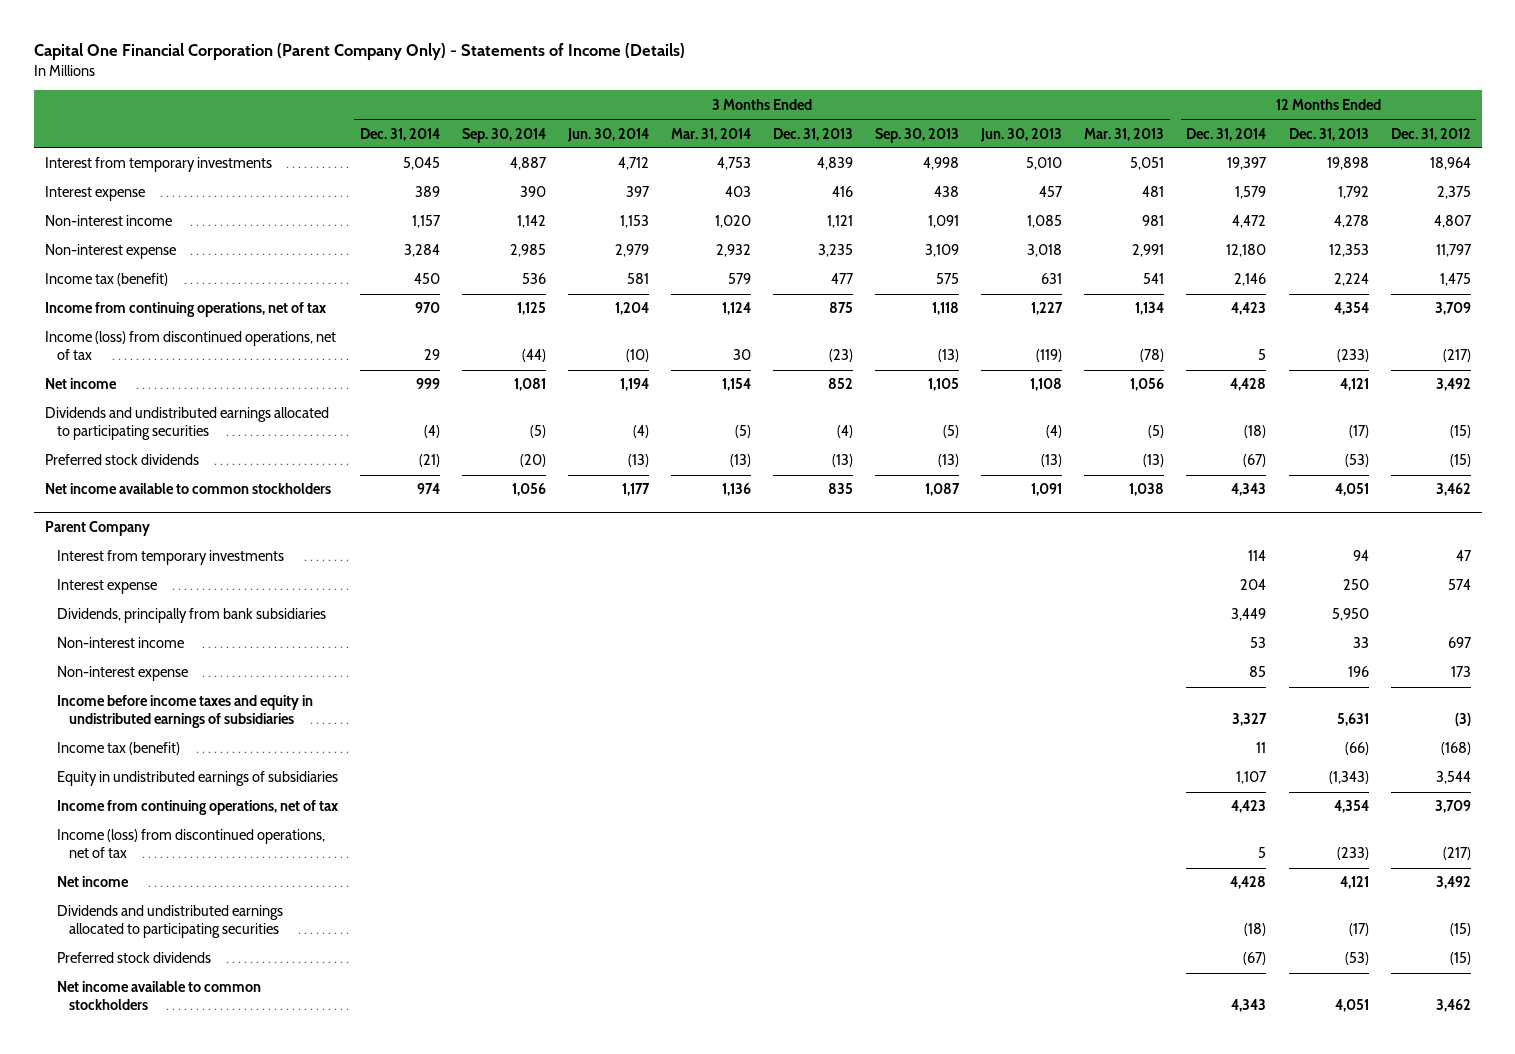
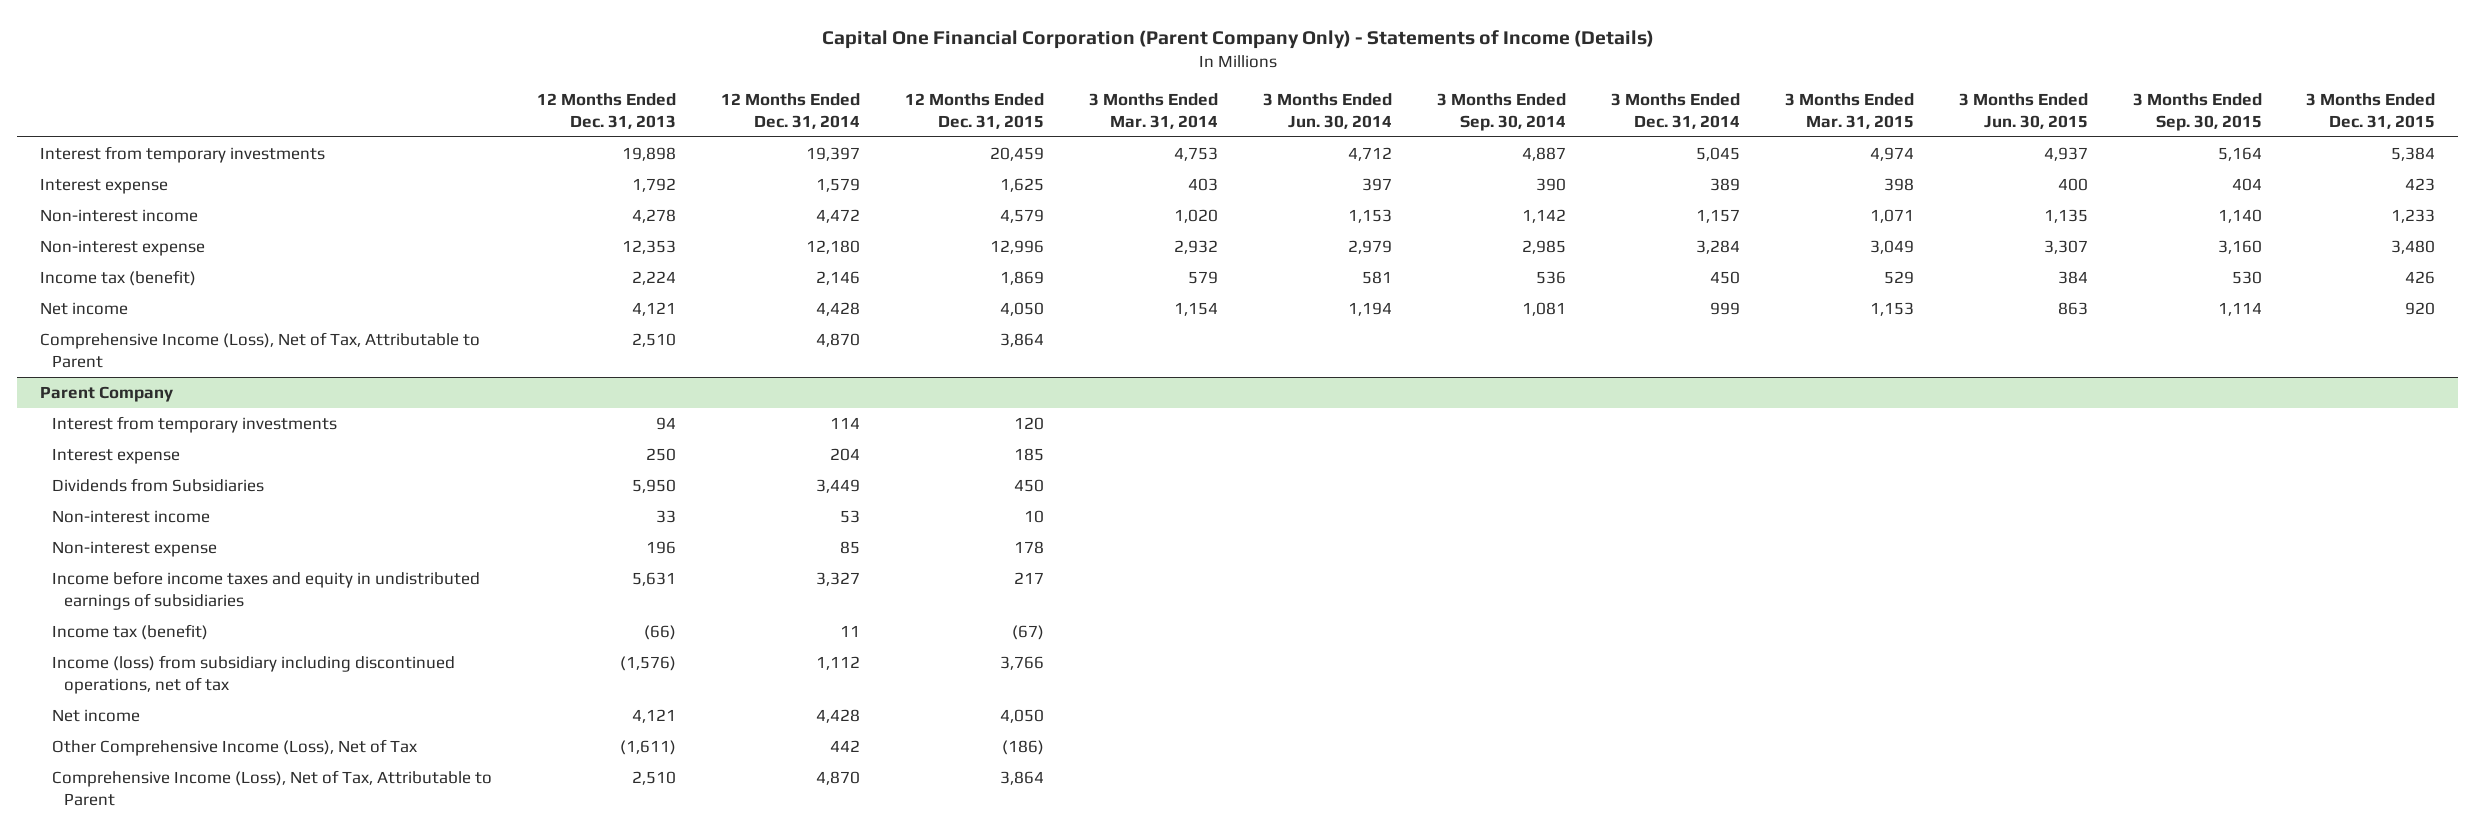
[773,127,854,141] Dec. 31, 2013 -> none
[875,127,960,143] Sep. 30, 2013 -> none
[980,127,1063,142] Jun. 30, 2013 -> none
[1084,127,1165,141] Mar. 31, 2013 -> none
[1390,127,1471,141] Dec. 31, 2012 -> none
none -> [904,93,1044,129] 12 Months Ended Dec. 31, 2015
none -> [1784,93,1914,129] 3 Months Ended Mar. 31, 2015
none -> [1958,93,2088,129] 3 Months Ended Jun. 30, 2015
none -> [2132,93,2262,131] 3 Months Ended Sep. 30, 2015
none -> [2306,93,2436,129] 3 Months Ended Dec. 31, 2015
[44,302,326,318] Income from continuing operations, net of tax -> none
[44,331,336,361] Income (loss) from discontinued operations, net of tax -> none
[44,407,329,441] Dividends and undistributed earnings allocated to participating securities -> none
[44,454,199,466] Preferred stock dividends -> none
[44,483,331,495] Net income available to common stockholders -> none
none -> [39,332,480,369] Comprehensive Income (Loss), Net of Tax, Attributable to Parent
[56,608,326,624] Dividends, principally from bank subsidiaries -> [51,478,264,493] Dividends from Subsidiaries
[56,771,338,787] Equity in undistributed earnings of subsidiaries -> none
[56,800,338,816] Income from continuing operations, net of tax -> none
[56,829,325,859] Income (loss) from discontinued operations, net of tax -> [51,655,455,695] Income (loss) from subsidiary including discontinued operations, net of tax
[1258,847,1267,859] 5 -> [815,656,860,671] 1,112
[1336,847,1369,861] (233) -> [619,656,676,672] (1,576)
[56,905,283,939] Dividends and undistributed earnings allocated to participating securities -> none
[56,952,211,964] Preferred stock dividends -> none
[56,981,261,1011] Net income available to common stockholders -> none
none -> [51,739,417,757] Other Comprehensive Income (Loss), Net of Tax
none -> [51,770,492,807] Comprehensive Income (Loss), Net of Tax, Attributable to Parent

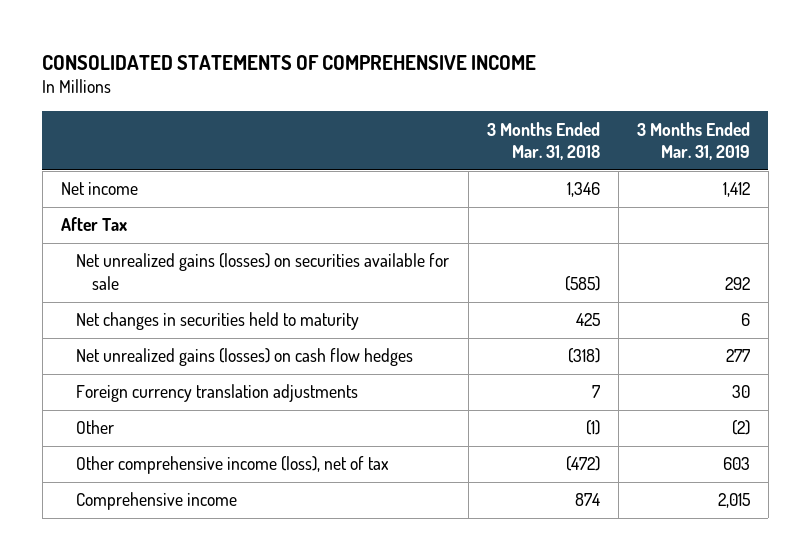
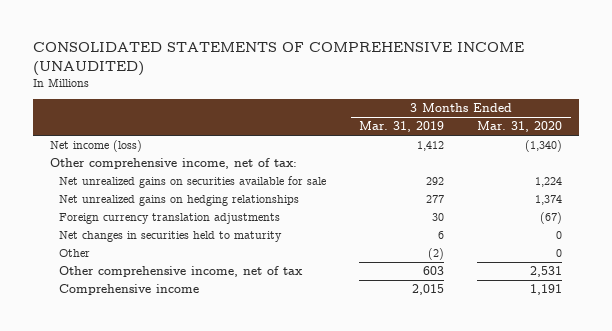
[42,54,537,70] CONSOLIDATED STATEMENTS OF COMPREHENSIVE INCOME -> [33,42,525,76] CONSOLIDATED STATEMENTS OF COMPREHENSIVE INCOME (UNAUDITED)
[486,121,600,161] 3 Months Ended Mar. 31, 2018 -> none
none -> [477,121,563,133] Mar. 31, 2020
[60,182,138,196] Net income -> [49,140,142,153] Net income (loss)
[60,217,127,232] After Tax -> [49,158,297,170] Other comprehensive income, net of tax:
[76,253,450,291] Net unrealized gains (losses) on securities available for sale -> [59,176,327,189] Net unrealized gains on securities available for sale
[76,348,414,367] Net unrealized gains (losses) on cash flow hedges -> [59,195,300,207] Net unrealized gains on hedging relationships
[76,312,360,331] Net changes in securities held to maturity -> [59,231,283,243] Net changes in securities held to maturity
[76,456,390,475] Other comprehensive income (loss), net of tax -> [59,266,304,278] Other comprehensive income, net of tax

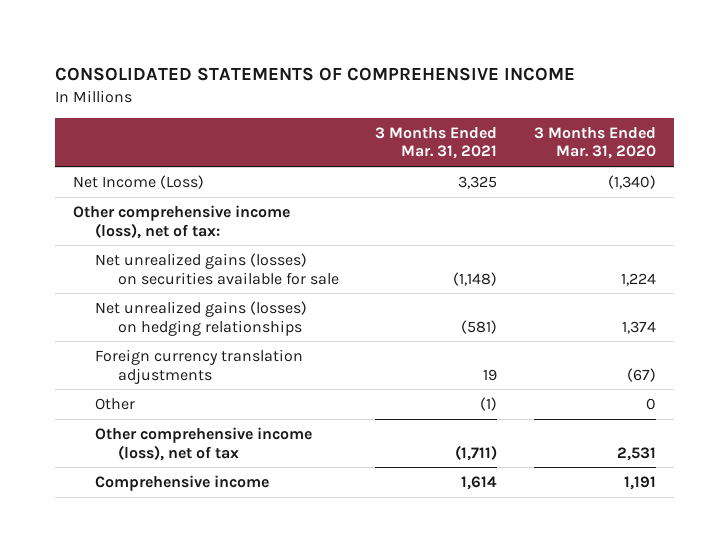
[33,42,525,76] CONSOLIDATED STATEMENTS OF COMPREHENSIVE INCOME (UNAUDITED) -> [54,66,575,81] CONSOLIDATED STATEMENTS OF COMPREHENSIVE INCOME
[359,121,445,133] Mar. 31, 2019 -> none
none -> [375,126,498,160] 3 Months Ended Mar. 31, 2021
[49,140,142,153] Net income (loss) -> [72,174,204,189] Net Income (Loss)
[49,158,297,170] Other comprehensive income, net of tax: -> [72,204,290,239] Other comprehensive income (loss), net of tax:
[59,176,327,189] Net unrealized gains on securities available for sale -> [95,252,340,285] Net unrealized gains (losses) on securities available for sale
[59,195,300,207] Net unrealized gains on hedging relationships -> [95,300,308,336] Net unrealized gains (losses) on hedging relationships
[59,231,283,243] Net changes in securities held to maturity -> none
[59,266,304,278] Other comprehensive income, net of tax -> [95,426,313,461] Other comprehensive income (loss), net of tax

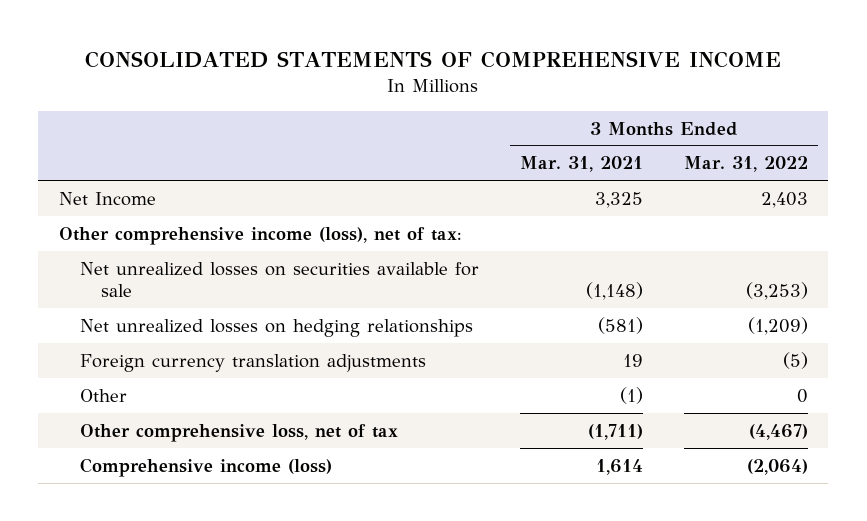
[533,126,656,160] 3 Months Ended Mar. 31, 2020 -> none
none -> [683,156,808,173] Mar. 31, 2022
[72,174,204,189] Net Income (Loss) -> [58,191,156,206] Net Income
[95,252,340,285] Net unrealized gains (losses) on securities available for sale -> [79,261,479,298] Net unrealized losses on securities available for sale
[95,300,308,336] Net unrealized gains (losses) on hedging relationships -> [79,318,473,337] Net unrealized losses on hedging relationships
[95,426,313,461] Other comprehensive income (loss), net of tax -> [79,423,398,442] Other comprehensive loss, net of tax
[95,474,270,491] Comprehensive income -> [79,457,332,477] Comprehensive income (loss)

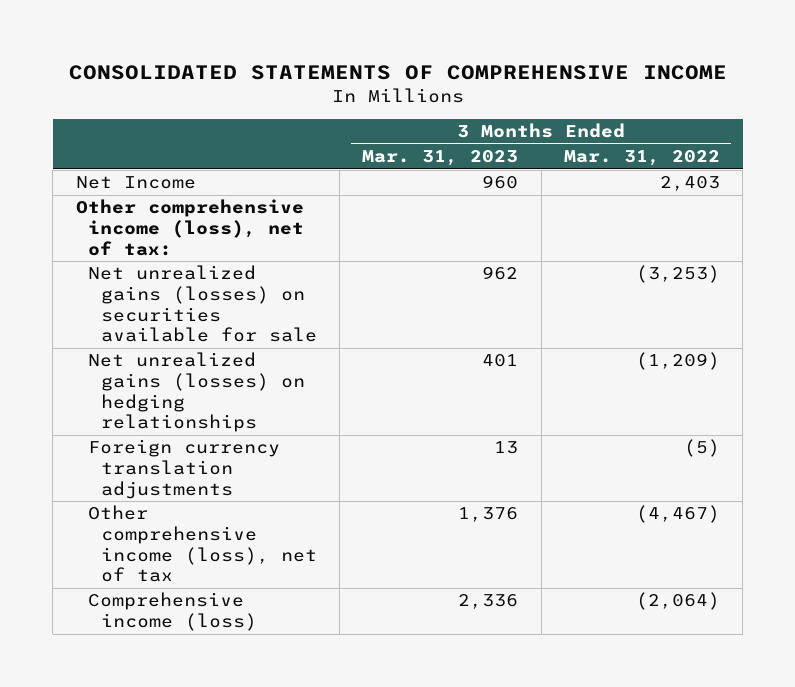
[519,156,643,173] Mar. 31, 2021 -> none
none -> [362,150,519,167] Mar. 31, 2023
[79,261,479,298] Net unrealized losses on securities available for sale -> [88,265,317,343] Net unrealized gains (losses) on securities available for sale
[79,318,473,337] Net unrealized losses on hedging relationships -> [88,352,305,433] Net unrealized gains (losses) on hedging relationships
[79,388,127,402] Other -> none
[79,423,398,442] Other comprehensive loss, net of tax -> [88,505,317,583] Other comprehensive income (loss), net of tax

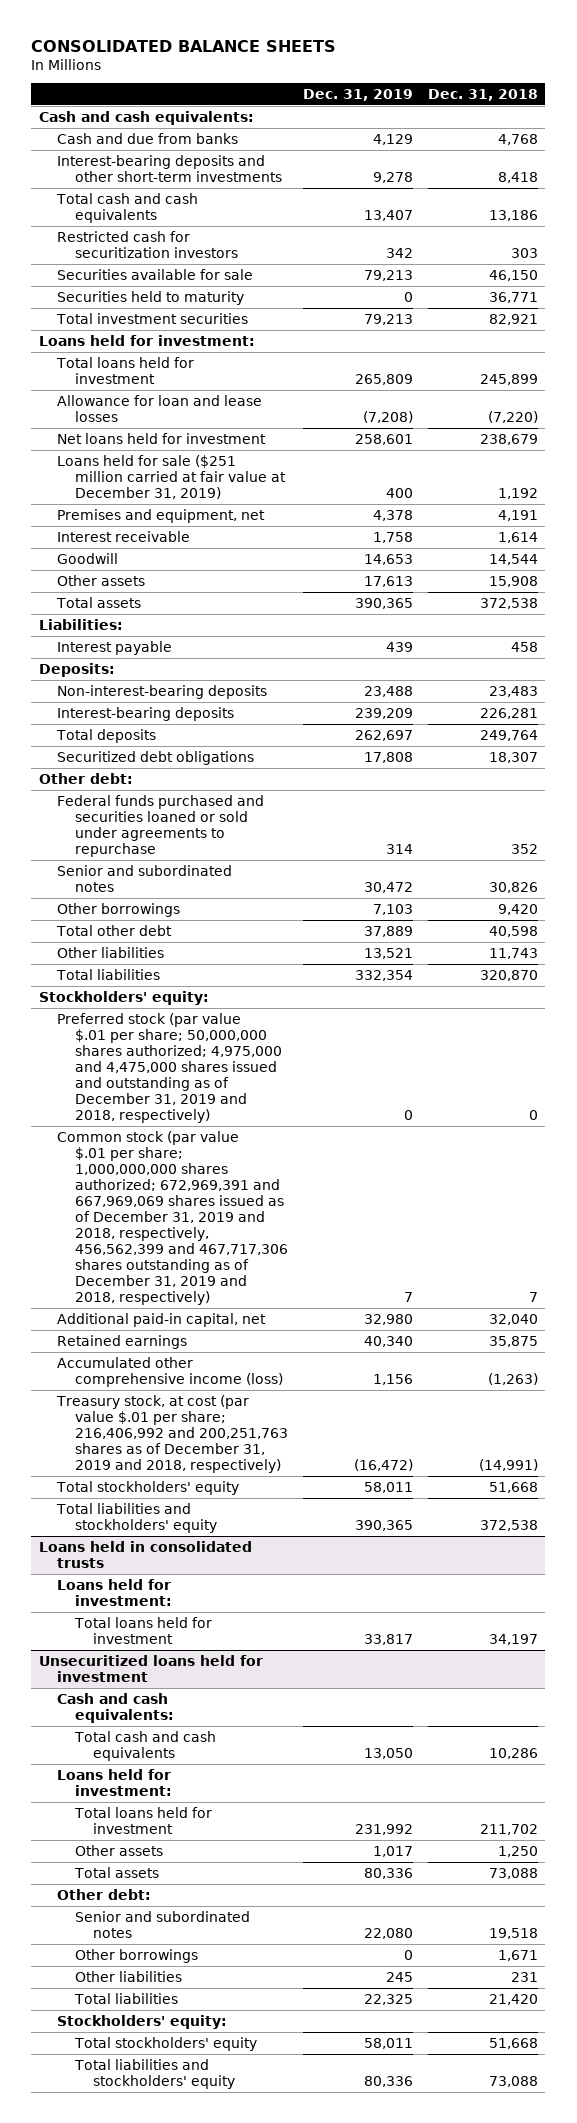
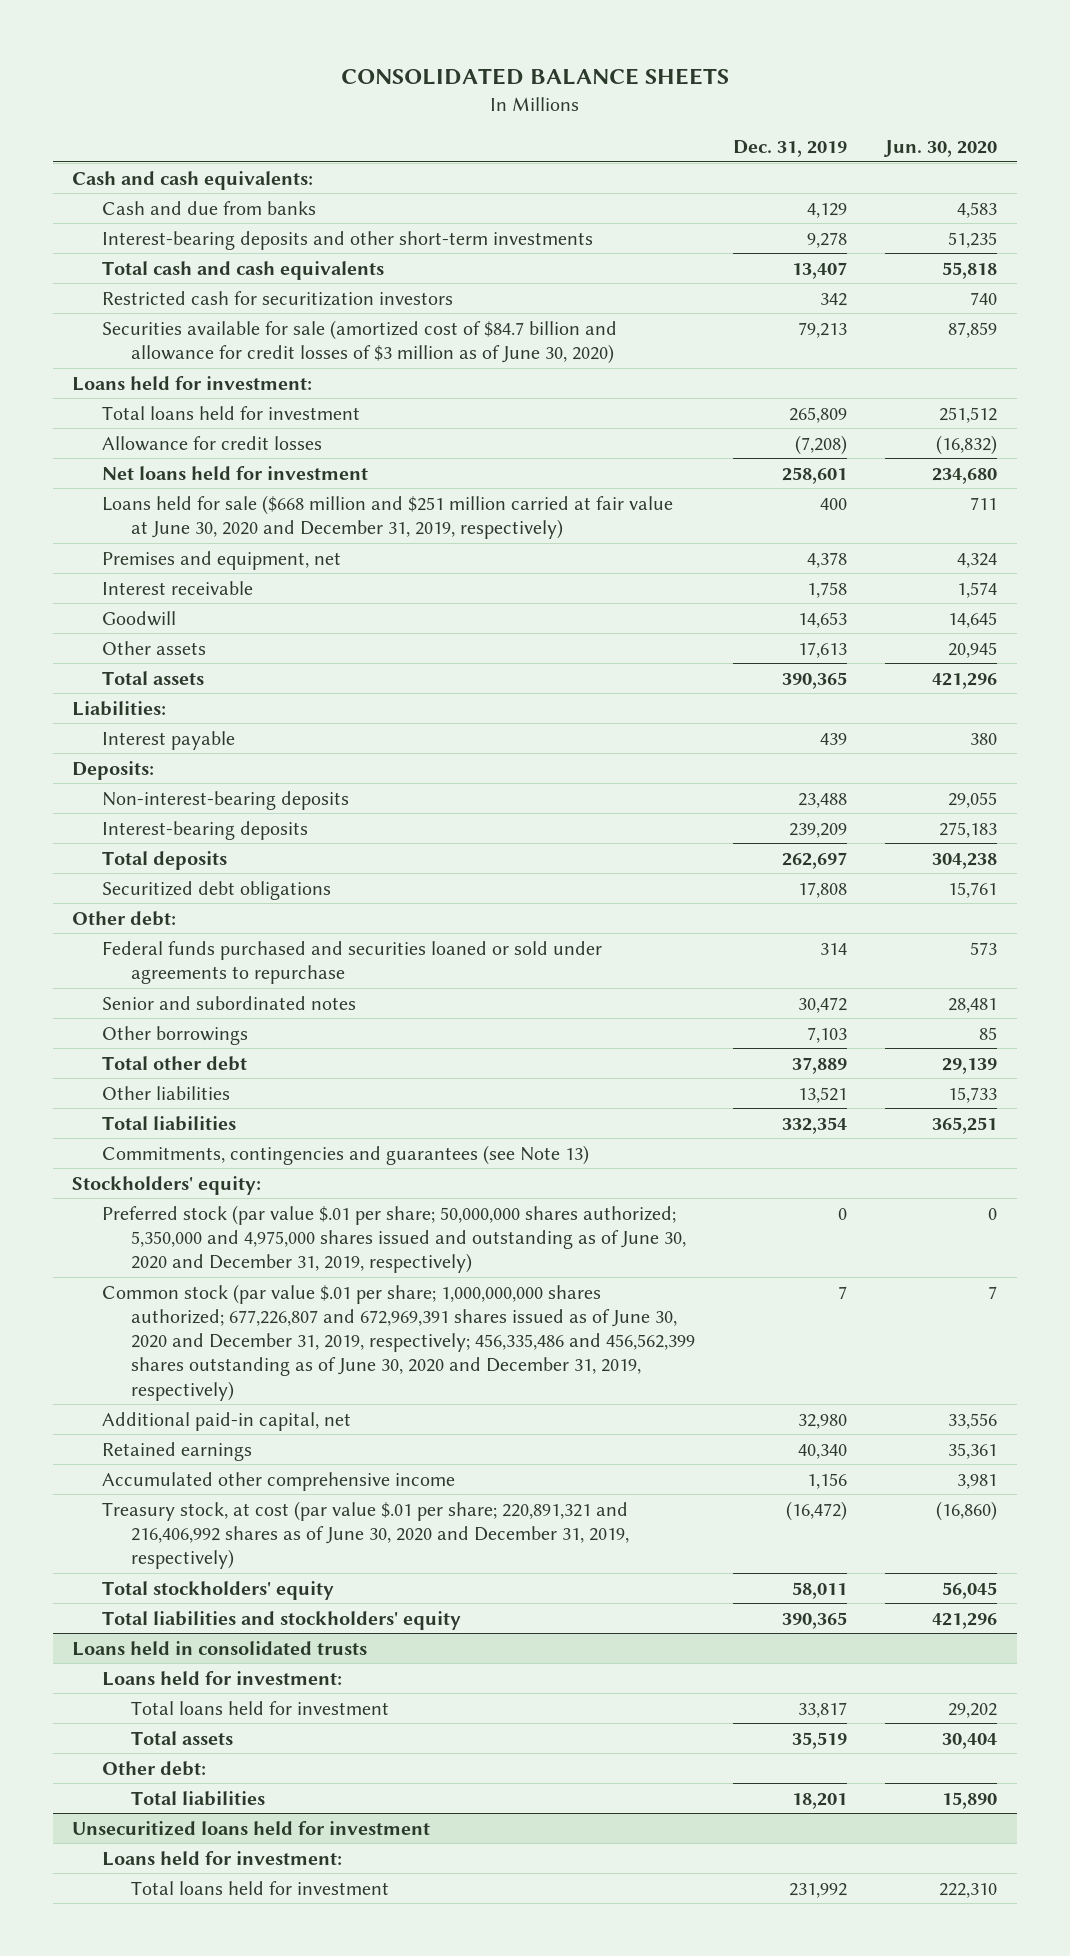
[427,88,538,101] Dec. 31, 2018 -> none
none -> [883,140,998,158] Jun. 30, 2020
[56,290,244,305] Securities held to maturity -> none
[55,312,248,324] Total investment securities -> none
[56,268,253,280] Securities available for sale -> [101,319,617,364] Securities available for sale (amortized cost of $84.7 billion and allowance for credit losses of $3 million as of June 30, 2020)
[56,394,262,422] Allowance for loan and lease losses -> [101,435,322,451] Allowance for credit losses
[56,454,286,499] Loans held for sale ($251 million carried at fair value at December 31, 2019) -> [101,494,673,539] Loans held for sale ($668 million and $251 million carried at fair value at June 30, 2020 and December 31, 2019, respectively)
none -> [101,1144,589,1165] Commitments, contingencies and guarantees (see Note 13)
[56,1012,282,1124] Preferred stock (par value $.01 per share; 50,000,000 shares authorized; 4,975,000 and 4,475,000 shares issued and outstanding as of December 31, 2019 and 2018, respectively) -> [101,1204,686,1274] Preferred stock (par value $.01 per share; 50,000,000 shares authorized; 5,350,000 and 4,975,000 shares issued and outstanding as of June 30, 2020 and December 31, 2019, respectively)
[56,1130,288,1306] Common stock (par value $.01 per share; 1,000,000,000 shares authorized; 672,969,391 and 667,969,069 shares issued as of December 31, 2019 and 2018, respectively, 456,562,399 and 467,717,306 shares outstanding as of December 31, 2019 and 2018, respectively) -> [101,1283,695,1401] Common stock (par value $.01 per share; 1,000,000,000 shares authorized; 677,226,807 and 672,969,391 shares issued as of June 30, 2020 and December 31, 2019, respectively; 456,335,486 and 456,562,399 shares outstanding as of June 30, 2020 and December 31, 2019, respectively)
[56,1356,283,1387] Accumulated other comprehensive income (loss) -> [101,1471,455,1491] Accumulated other comprehensive income
[55,1394,288,1473] Treasury stock, at cost (par value $.01 per share; 216,406,992 and 200,251,763 shares as of December 31, 2019 and 2018, respectively) -> [101,1500,629,1570] Treasury stock, at cost (par value $.01 per share; 220,891,321 and 216,406,992 shares as of June 30, 2020 and December 31, 2019, respectively)
none -> [130,1730,233,1745] Total assets
none -> [101,1760,206,1776] Other debt:
none -> [130,1790,265,1806] Total liabilities
[56,1692,174,1723] Cash and cash equivalents: -> none
[73,1730,216,1761] Total cash and cash equivalents -> none
[74,1844,163,1856] Other assets -> none
[73,1866,159,1878] Total assets -> none
[56,1888,151,1900] Other debt: -> none
[74,1910,250,1938] Senior and subordinated notes -> none
[74,1948,198,1963] Other borrowings -> none
[74,1970,182,1982] Other liabilities -> none
[73,1992,178,2004] Total liabilities -> none
[56,2014,227,2029] Stockholders' equity: -> none
[73,2036,257,2051] Total stockholders' equity -> none
[73,2058,235,2089] Total liabilities and stockholders' equity -> none

